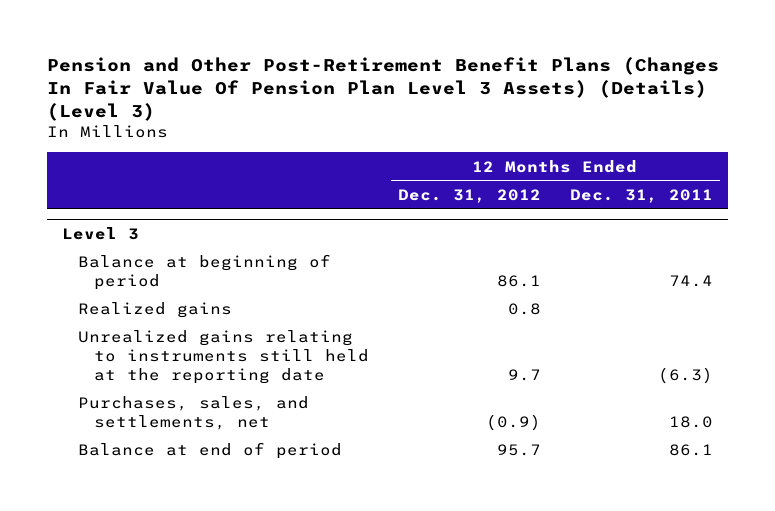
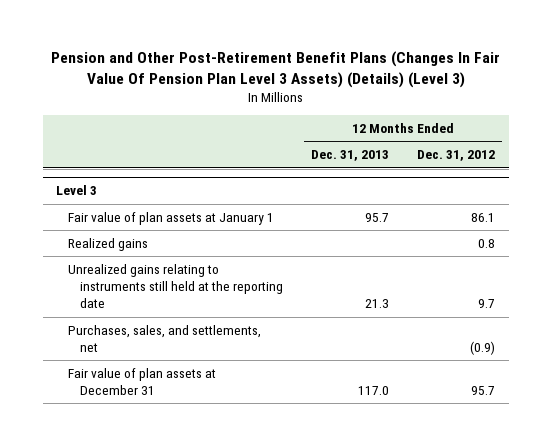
[570,188,714,203] Dec. 31, 2011 -> none
none -> [311,150,390,162] Dec. 31, 2013
[77,254,331,291] Balance at beginning of period -> [68,211,275,225] Fair value of plan assets at January 1
[77,442,342,460] Balance at end of period -> [68,367,217,396] Fair value of plan assets at December 31

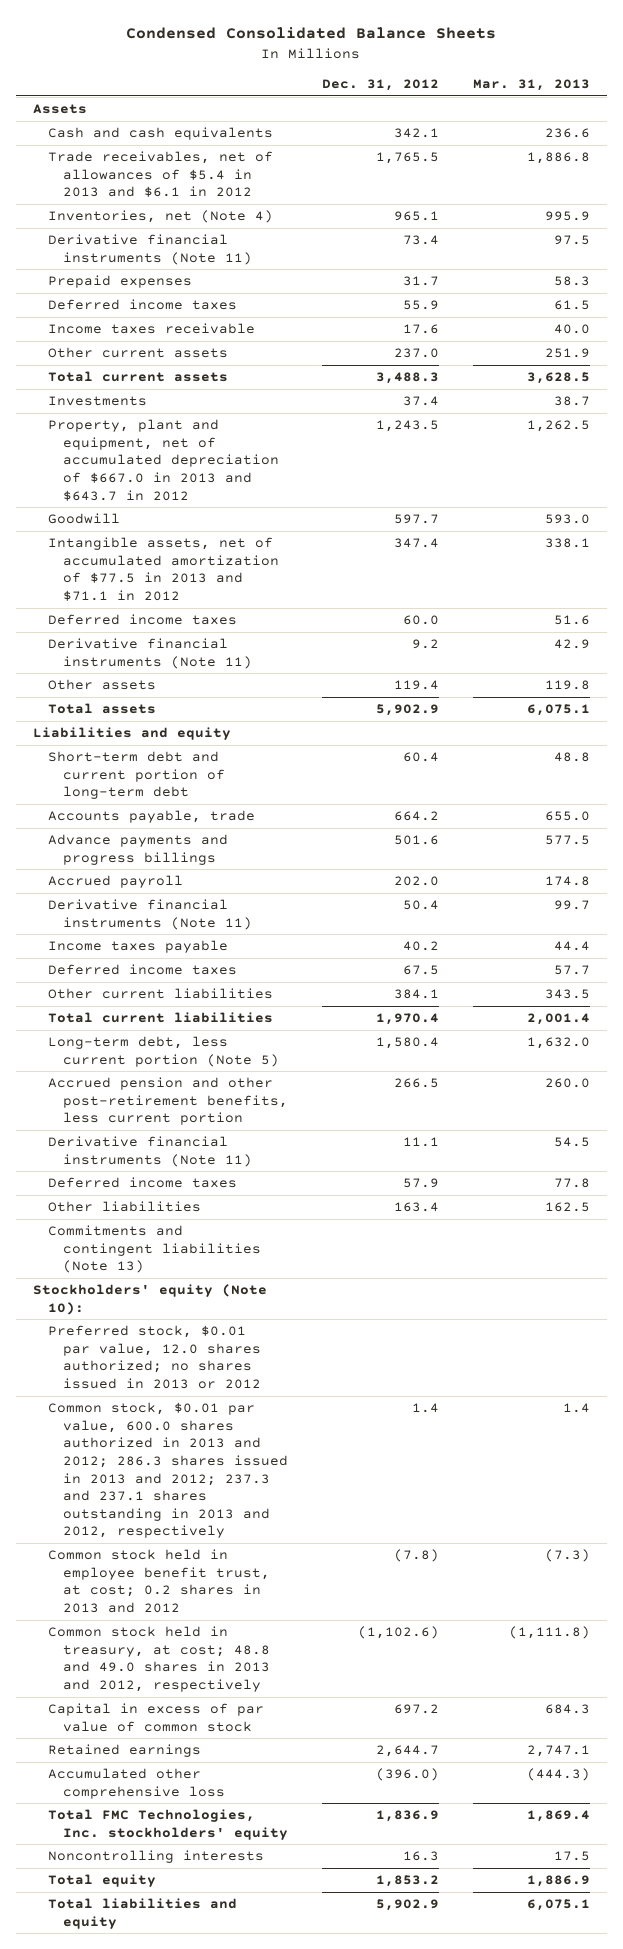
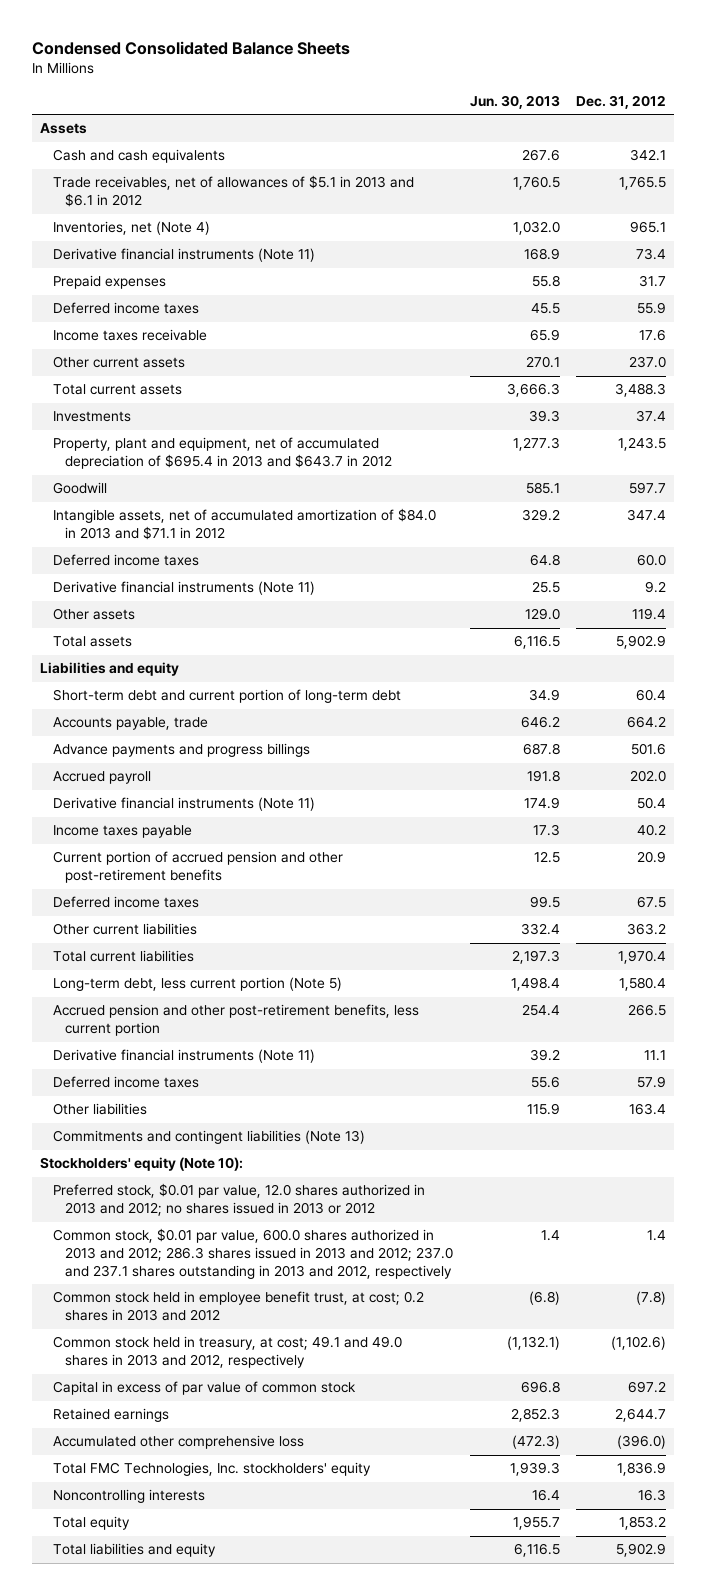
[472,79,590,92] Mar. 31, 2013 -> none
none -> [469,94,560,109] Jun. 30, 2013
[47,151,273,198] Trade receivables, net of allowances of $5.4 in 2013 and $6.1 in 2012 -> [52,175,414,208] Trade receivables, net of allowances of $5.1 in 2013 and $6.1 in 2012
[47,419,279,501] Property, plant and equipment, net of accumulated depreciation of $667.0 in 2013 and $643.7 in 2012 -> [52,437,393,470] Property, plant and equipment, net of accumulated depreciation of $695.4 in 2013 and $643.7 in 2012
[47,537,279,601] Intangible assets, net of accumulated amortization of $77.5 in 2013 and $71.1 in 2012 -> [52,508,436,541] Intangible assets, net of accumulated amortization of $84.0 in 2013 and $71.1 in 2012
none -> [52,851,343,884] Current portion of accrued pension and other post-retirement benefits
[393,989,439,1000] 384.1 -> [627,923,667,936] 363.2
[47,1325,261,1389] Preferred stock, $0.01 par value, 12.0 shares authorized; no shares issued in 2013 or 2012 -> [52,1183,425,1217] Preferred stock, $0.01 par value, 12.0 shares authorized in 2013 and 2012; no shares issued in 2013 or 2012
[47,1402,288,1539] Common stock, $0.01 par value, 600.0 shares authorized in 2013 and 2012; 286.3 shares issued in 2013 and 2012; 237.3 and 237.1 shares outstanding in 2013 and 2012, respectively -> [52,1228,454,1280] Common stock, $0.01 par value, 600.0 shares authorized in 2013 and 2012; 286.3 shares issued in 2013 and 2012; 237.0 and 237.1 shares outstanding in 2013 and 2012, respectively
[47,1626,270,1692] Common stock held in treasury, at cost; 48.8 and 49.0 shares in 2013 and 2012, respectively -> [52,1336,402,1369] Common stock held in treasury, at cost; 49.1 and 49.0 shares in 2013 and 2012, respectively

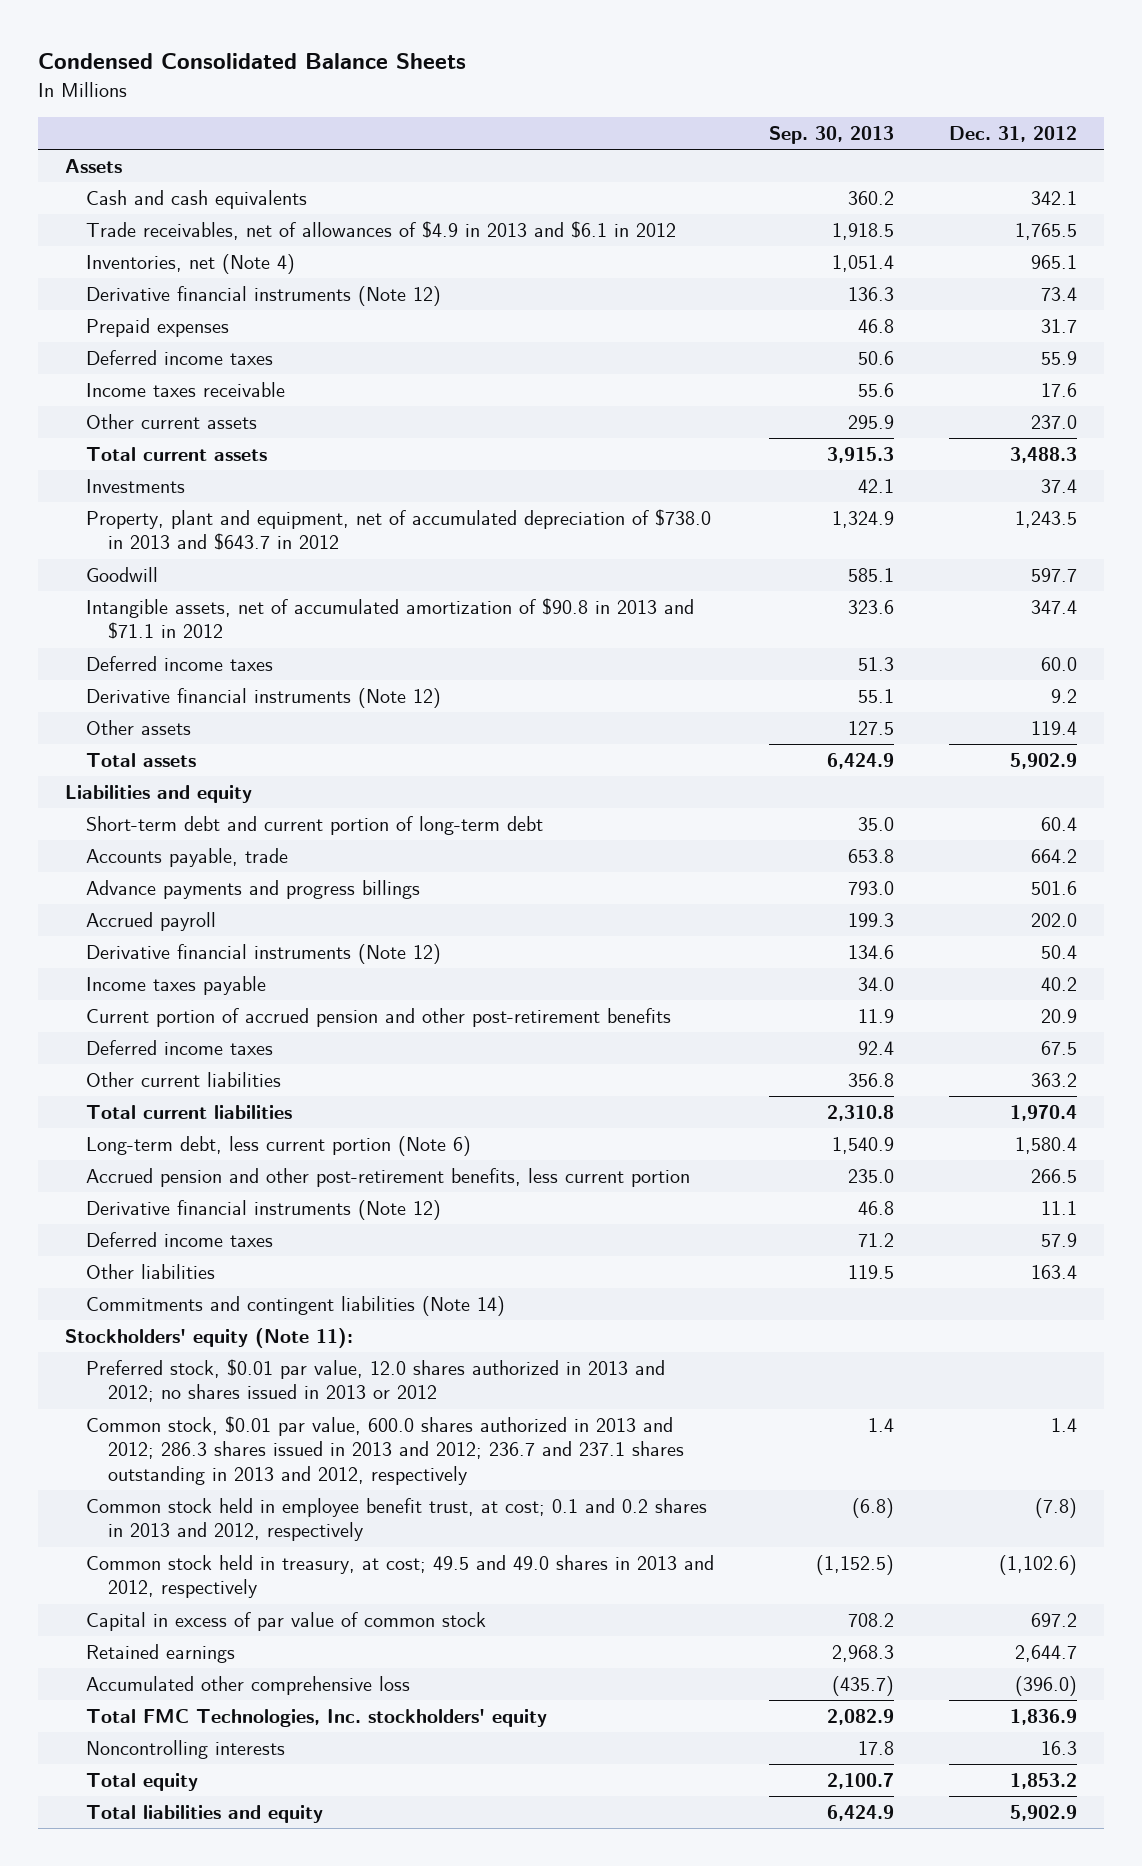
[469,94,560,109] Jun. 30, 2013 -> none
none -> [769,126,895,145] Sep. 30, 2013
[52,175,414,208] Trade receivables, net of allowances of $5.1 in 2013 and $6.1 in 2012 -> [86,221,677,241] Trade receivables, net of allowances of $4.9 in 2013 and $6.1 in 2012
[52,248,315,263] Derivative financial instruments (Note 11) -> [86,286,442,307] Derivative financial instruments (Note 12)
[52,437,393,470] Property, plant and equipment, net of accumulated depreciation of $695.4 in 2013 and $643.7 in 2012 -> [86,509,712,551] Property, plant and equipment, net of accumulated depreciation of $738.0 in 2013 and $643.7 in 2012
[52,508,436,541] Intangible assets, net of accumulated amortization of $84.0 in 2013 and $71.1 in 2012 -> [86,598,695,640] Intangible assets, net of accumulated amortization of $90.8 in 2013 and $71.1 in 2012
[52,581,315,596] Derivative financial instruments (Note 11) -> [86,688,442,709] Derivative financial instruments (Note 12)
[52,797,315,812] Derivative financial instruments (Note 11) -> [86,944,442,965] Derivative financial instruments (Note 12)
[52,977,342,992] Long-term debt, less current portion (Note 5) -> [86,1136,472,1157] Long-term debt, less current portion (Note 6)
[52,1049,315,1064] Derivative financial instruments (Note 11) -> [86,1200,442,1221] Derivative financial instruments (Note 12)
[52,1130,365,1145] Commitments and contingent liabilities (Note 13) -> [86,1296,506,1317] Commitments and contingent liabilities (Note 14)
[40,1157,244,1172] Stockholders' equity (Note 10): -> [65,1328,354,1349] Stockholders' equity (Note 11):
[52,1228,454,1280] Common stock, $0.01 par value, 600.0 shares authorized in 2013 and 2012; 286.3 shares issued in 2013 and 2012; 237.0 and 237.1 shares outstanding in 2013 and 2012, respectively -> [86,1416,684,1485] Common stock, $0.01 par value, 600.0 shares authorized in 2013 and 2012; 286.3 shares issued in 2013 and 2012; 236.7 and 237.1 shares outstanding in 2013 and 2012, respectively
[52,1291,424,1322] Common stock held in employee benefit trust, at cost; 0.2 shares in 2013 and 2012 -> [86,1498,708,1542] Common stock held in employee benefit trust, at cost; 0.1 and 0.2 shares in 2013 and 2012, respectively
[52,1336,402,1369] Common stock held in treasury, at cost; 49.1 and 49.0 shares in 2013 and 2012, respectively -> [86,1555,715,1599] Common stock held in treasury, at cost; 49.5 and 49.0 shares in 2013 and 2012, respectively

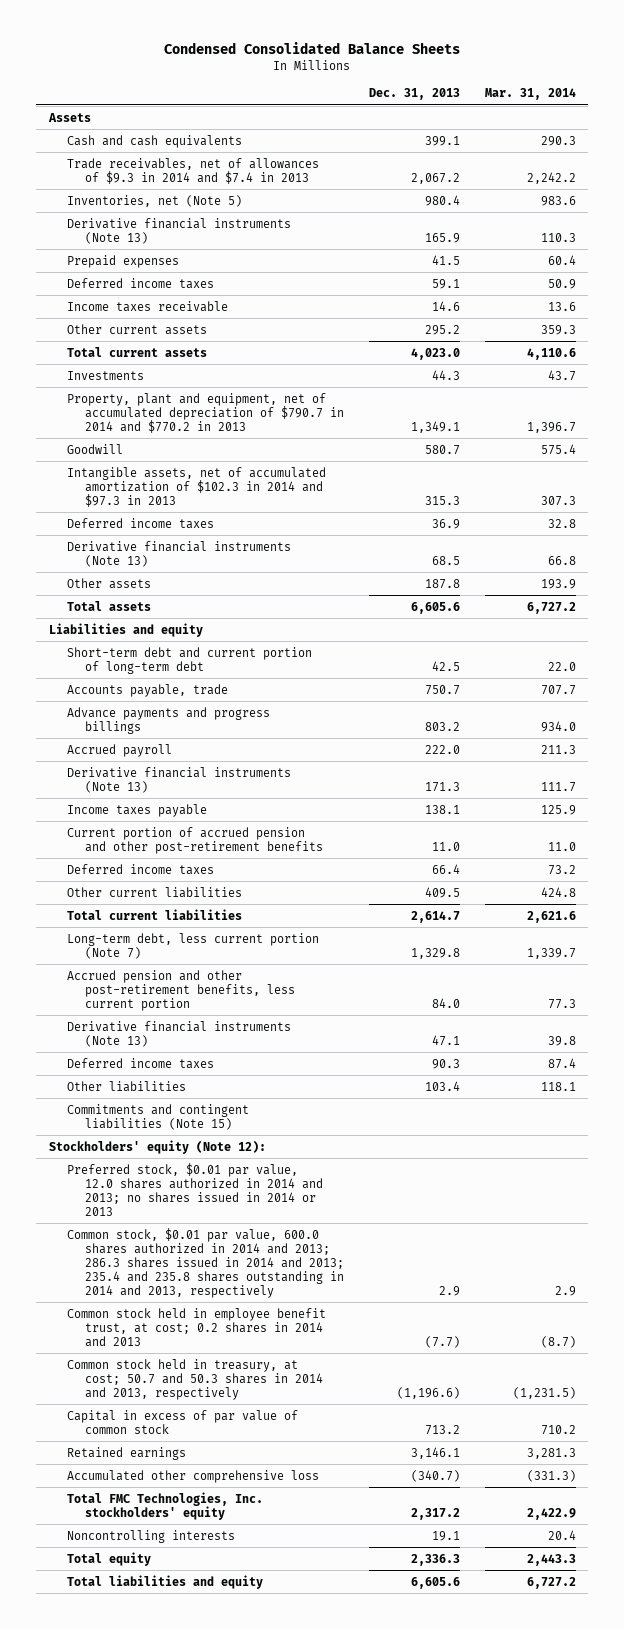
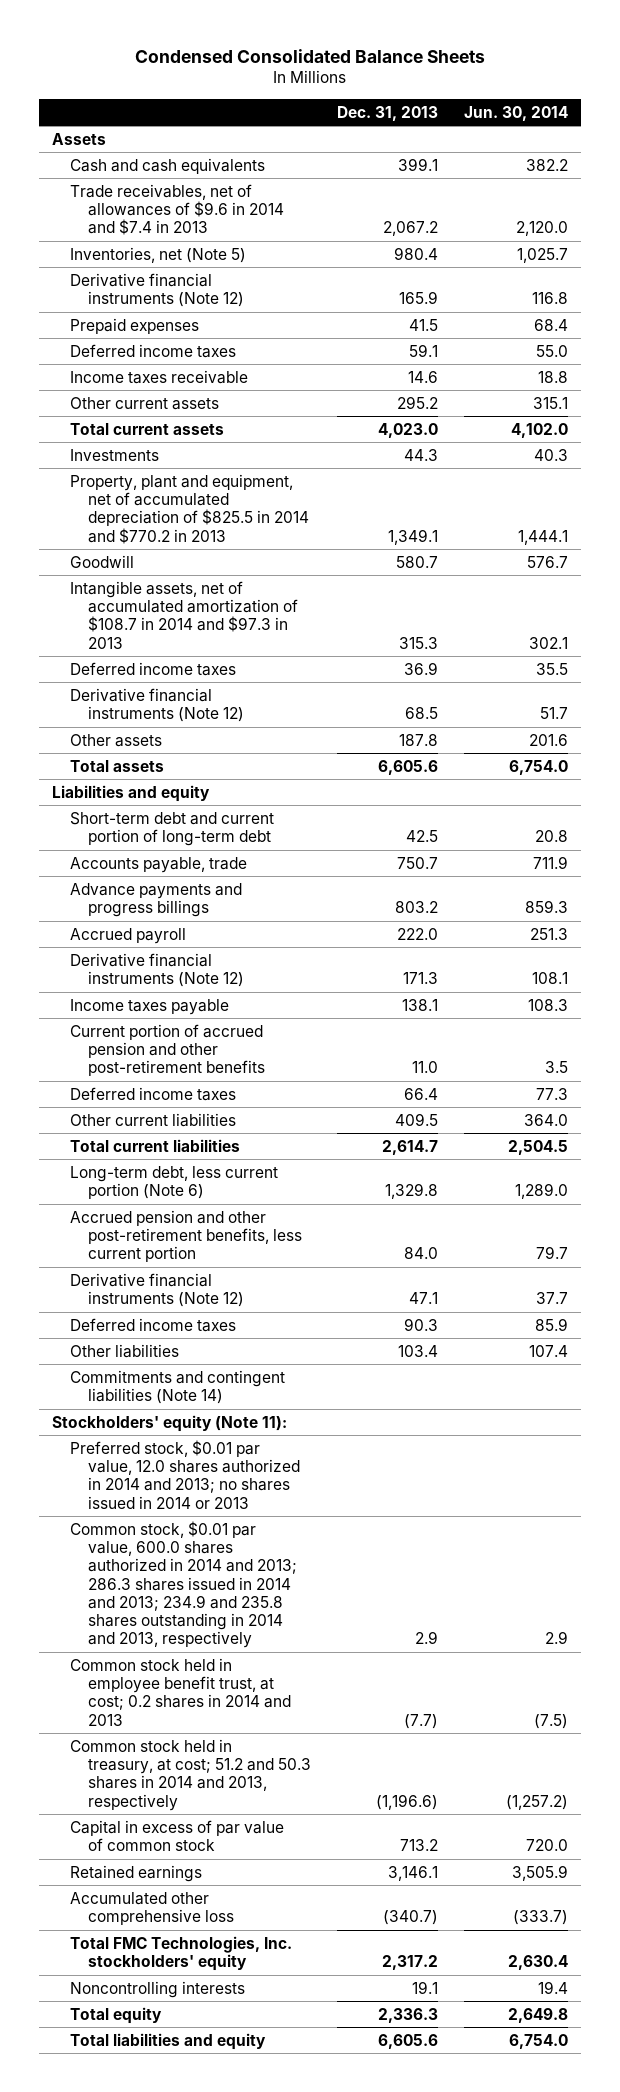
[484,88,576,101] Mar. 31, 2014 -> none
none -> [464,105,569,121] Jun. 30, 2014
[66,157,319,184] Trade receivables, net of allowances of $9.3 in 2014 and $7.4 in 2013 -> [69,183,284,236] Trade receivables, net of allowances of $9.6 in 2014 and $7.4 in 2013
[66,217,291,244] Derivative financial instruments (Note 13) -> [69,272,244,308] Derivative financial instruments (Note 12)
[66,392,345,433] Property, plant and equipment, net of accumulated depreciation of $790.7 in 2014 and $770.2 in 2013 -> [69,473,309,544] Property, plant and equipment, net of accumulated depreciation of $825.5 in 2014 and $770.2 in 2013
[66,466,326,507] Intangible assets, net of accumulated amortization of $102.3 in 2014 and $97.3 in 2013 -> [69,580,298,649] Intangible assets, net of accumulated amortization of $108.7 in 2014 and $97.3 in 2013
[66,540,291,567] Derivative financial instruments (Note 13) -> [69,687,244,723] Derivative financial instruments (Note 12)
[66,766,291,793] Derivative financial instruments (Note 13) -> [69,952,244,988] Derivative financial instruments (Note 12)
[66,932,319,959] Long-term debt, less current portion (Note 7) -> [69,1165,278,1200] Long-term debt, less current portion (Note 6)
[66,1020,291,1047] Derivative financial instruments (Note 13) -> [69,1272,244,1308] Derivative financial instruments (Note 12)
[66,1103,249,1130] Commitments and contingent liabilities (Note 15) -> [69,1369,285,1405] Commitments and contingent liabilities (Note 14)
[48,1139,266,1154] Stockholders' equity (Note 12): -> [51,1414,287,1432] Stockholders' equity (Note 11):
[66,1227,345,1298] Common stock, $0.01 par value, 600.0 shares authorized in 2014 and 2013; 286.3 shares issued in 2014 and 2013; 235.4 and 235.8 shares outstanding in 2014 and 2013, respectively -> [69,1520,297,1649] Common stock, $0.01 par value, 600.0 shares authorized in 2014 and 2013; 286.3 shares issued in 2014 and 2013; 234.9 and 235.8 shares outstanding in 2014 and 2013, respectively
[66,1358,324,1400] Common stock held in treasury, at cost; 50.7 and 50.3 shares in 2014 and 2013, respectively -> [69,1738,311,1811] Common stock held in treasury, at cost; 51.2 and 50.3 shares in 2014 and 2013, respectively

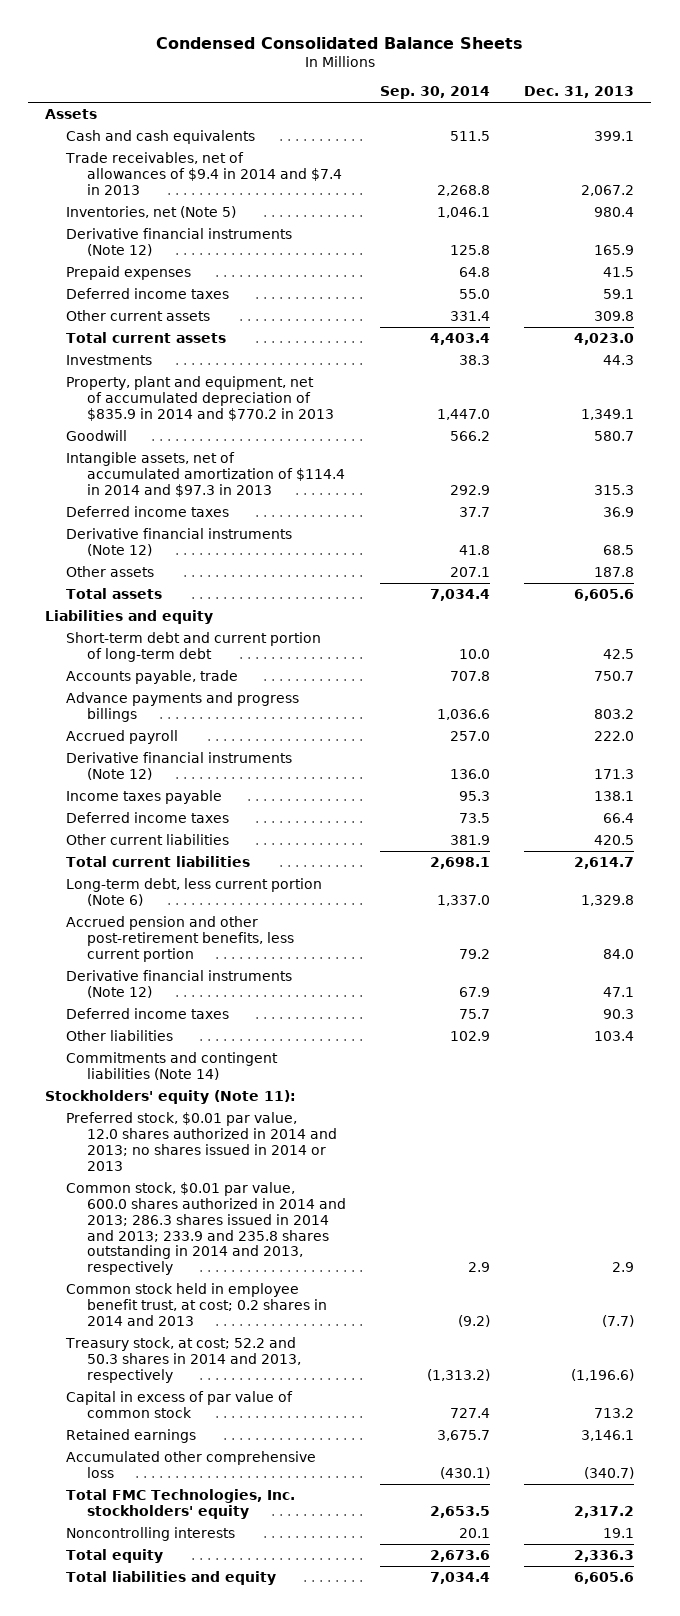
[464,105,569,121] Jun. 30, 2014 -> none
none -> [380,86,491,100] Sep. 30, 2014
[69,183,284,236] Trade receivables, net of allowances of $9.6 in 2014 and $7.4 in 2013 -> [65,151,343,195] Trade receivables, net of allowances of $9.4 in 2014 and $7.4 in 2013
[69,369,248,384] Income taxes receivable -> none
[397,395,439,409] 295.2 -> [594,310,635,321] 309.8
[69,473,309,544] Property, plant and equipment, net of accumulated depreciation of $825.5 in 2014 and $770.2 in 2013 -> [66,375,335,421] Property, plant and equipment, net of accumulated depreciation of $835.9 in 2014 and $770.2 in 2013
[69,580,298,649] Intangible assets, net of accumulated amortization of $108.7 in 2014 and $97.3 in 2013 -> [66,451,346,497] Intangible assets, net of accumulated amortization of $114.4 in 2014 and $97.3 in 2013
[69,1023,265,1077] Current portion of accrued pension and other post-retirement benefits -> none
[395,1112,439,1126] 409.5 -> [594,834,635,845] 420.5
[69,1520,297,1649] Common stock, $0.01 par value, 600.0 shares authorized in 2014 and 2013; 286.3 shares issued in 2014 and 2013; 234.9 and 235.8 shares outstanding in 2014 and 2013, respectively -> [66,1181,347,1276] Common stock, $0.01 par value, 600.0 shares authorized in 2014 and 2013; 286.3 shares issued in 2014 and 2013; 233.9 and 235.8 shares outstanding in 2014 and 2013, respectively
[69,1738,311,1811] Common stock held in treasury, at cost; 51.2 and 50.3 shares in 2014 and 2013, respectively -> [65,1336,302,1383] Treasury stock, at cost; 52.2 and 50.3 shares in 2014 and 2013, respectively

